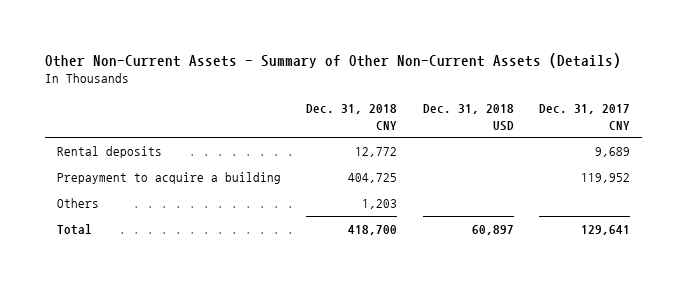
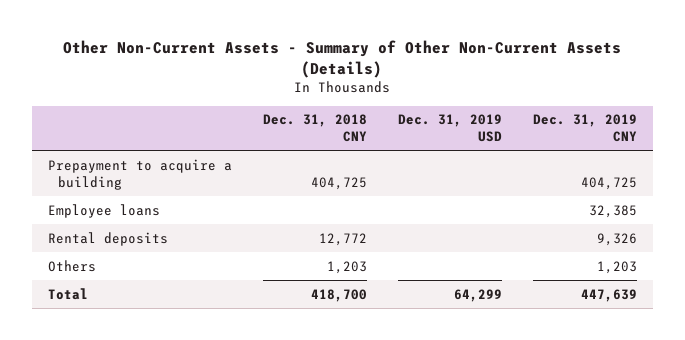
[422,104,514,131] Dec. 31, 2018 USD -> none
[538,104,630,130] Dec. 31, 2017 CNY -> none
none -> [397,114,502,143] Dec. 31, 2019 USD
none -> [533,114,638,143] Dec. 31, 2019 CNY
none -> [47,203,160,218] Employee loans
[57,145,163,158] Rental deposits -> [47,231,168,246] Rental deposits

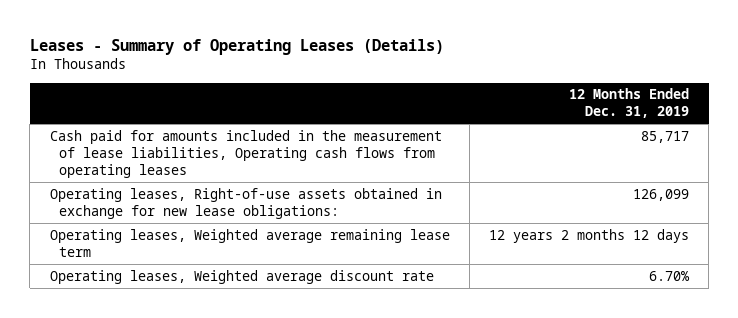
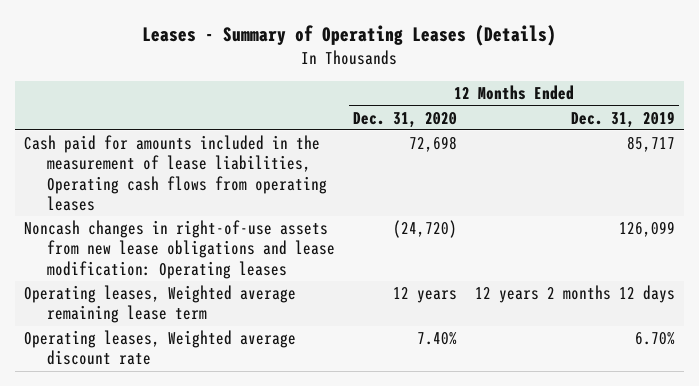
none -> [353,111,458,128] Dec. 31, 2020
[49,187,442,219] Operating leases, Right-of-use assets obtained in exchange for new lease obligations: -> [23,220,336,279] Noncash changes in right-of-use assets from new lease obligations and lease modification: Operating leases

